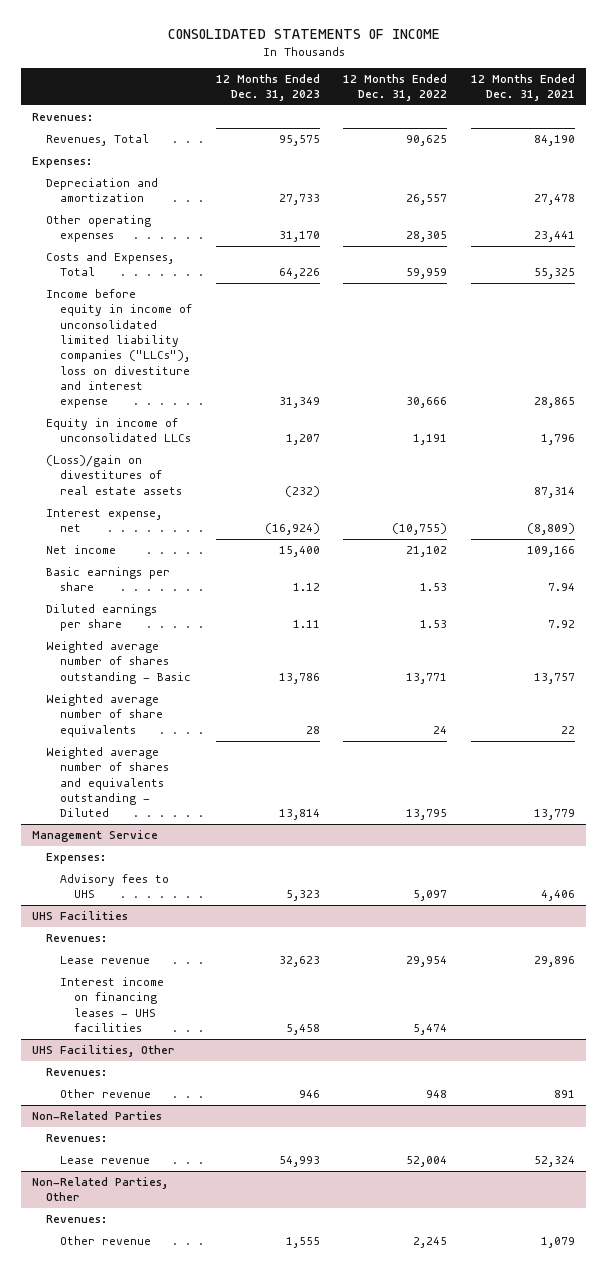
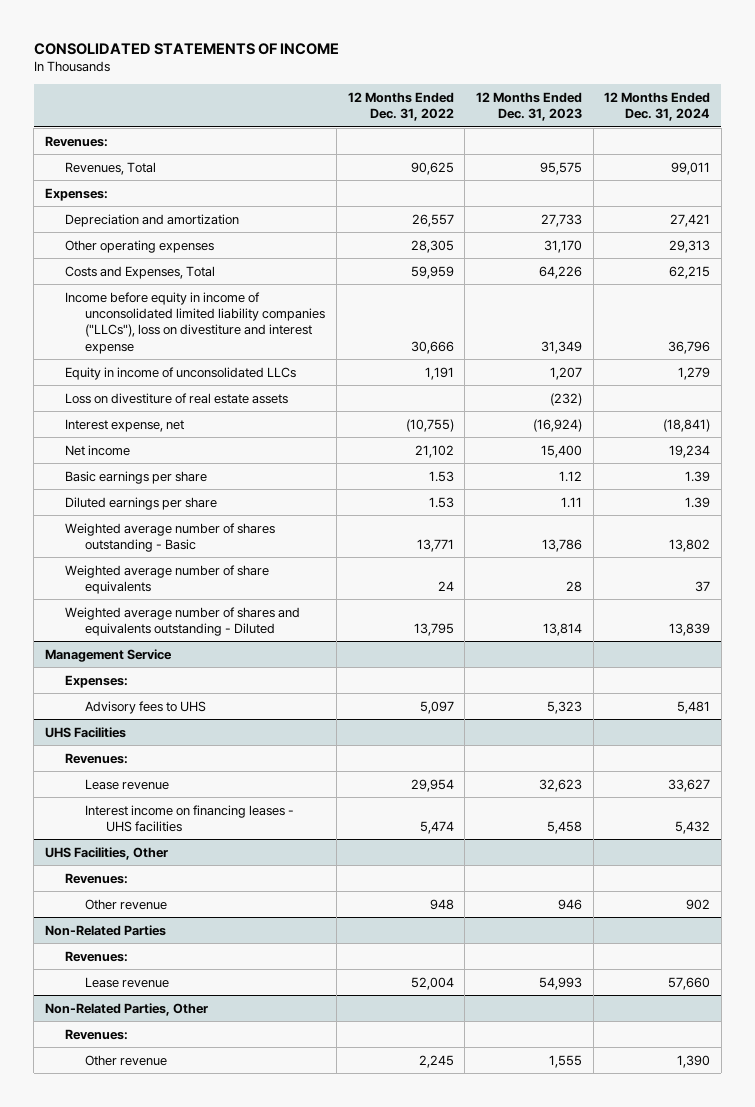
[470,73,575,102] 12 Months Ended Dec. 31, 2021 -> none
none -> [604,91,711,122] 12 Months Ended Dec. 31, 2024
[46,455,183,495] (Loss)/gain on divestitures of real estate assets -> [65,392,289,404] Loss on divestiture of real estate assets

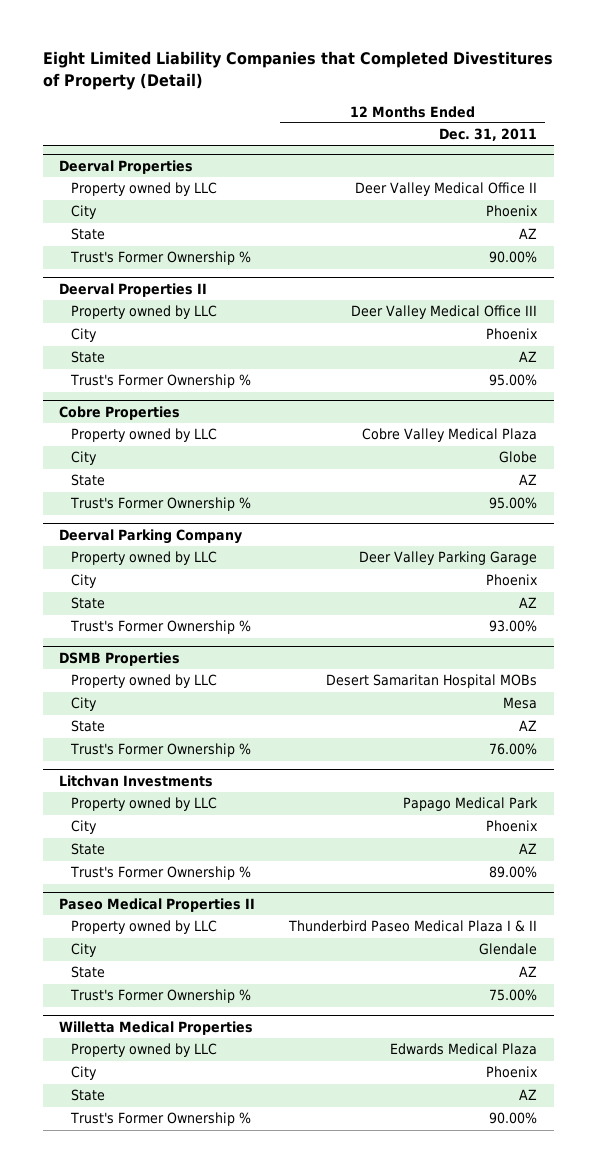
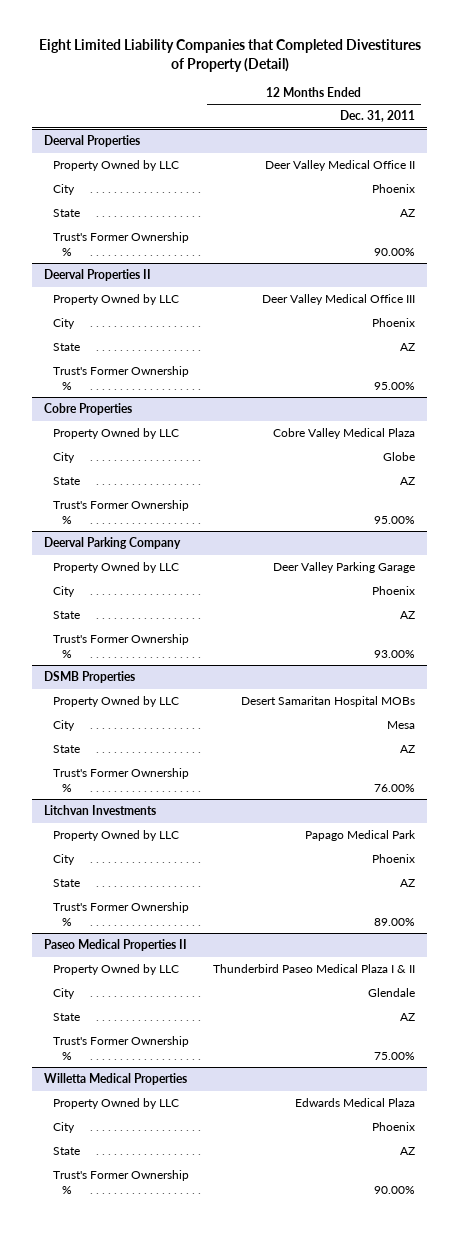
[71,182,218,197] Property owned by LLC -> [52,160,179,172] Property Owned by LLC
[71,305,218,320] Property owned by LLC -> [52,294,179,306] Property Owned by LLC
[71,428,218,443] Property owned by LLC -> [52,428,179,440] Property Owned by LLC
[71,551,218,566] Property owned by LLC -> [52,562,179,574] Property Owned by LLC
[71,674,218,689] Property owned by LLC -> [52,696,179,708] Property Owned by LLC
[71,797,218,812] Property owned by LLC -> [52,830,179,842] Property Owned by LLC
[71,920,218,935] Property owned by LLC -> [52,964,179,976] Property Owned by LLC
[71,1043,218,1058] Property owned by LLC -> [52,1098,179,1110] Property Owned by LLC

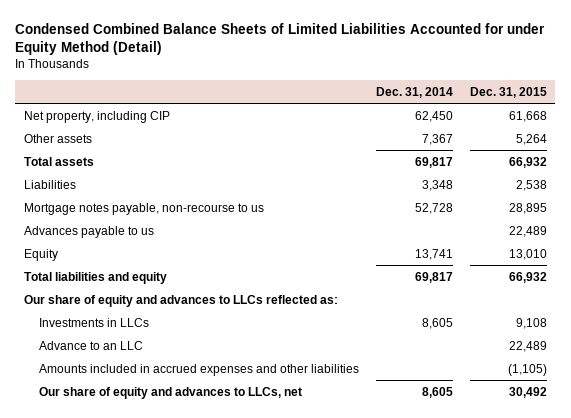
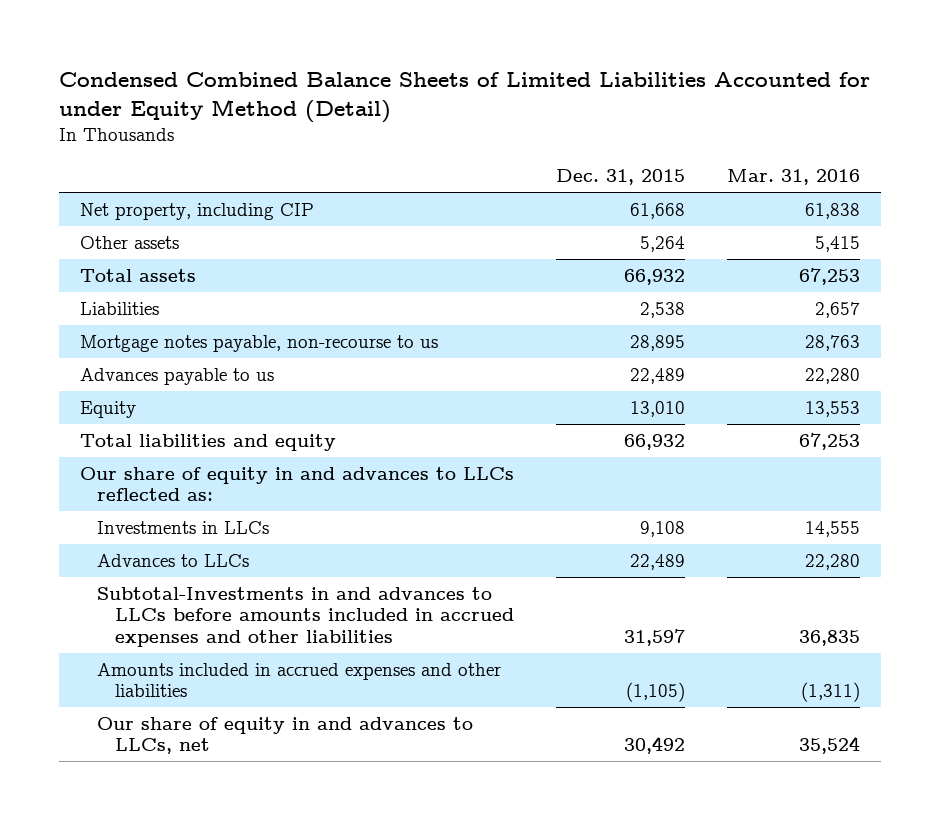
[375,86,453,98] Dec. 31, 2014 -> none
none -> [727,169,861,186] Mar. 31, 2016
[23,294,338,307] Our share of equity and advances to LLCs reflected as: -> [79,466,514,502] Our share of equity in and advances to LLCs reflected as:
[38,340,143,350] Advance to an LLC -> [97,553,250,567] Advances to LLCs
none -> [97,586,514,648] Subtotal-Investments in and advances to LLCs before amounts included in accrued expenses and other liabilities
[38,386,302,399] Our share of equity and advances to LLCs, net -> [97,716,474,755] Our share of equity in and advances to LLCs, net

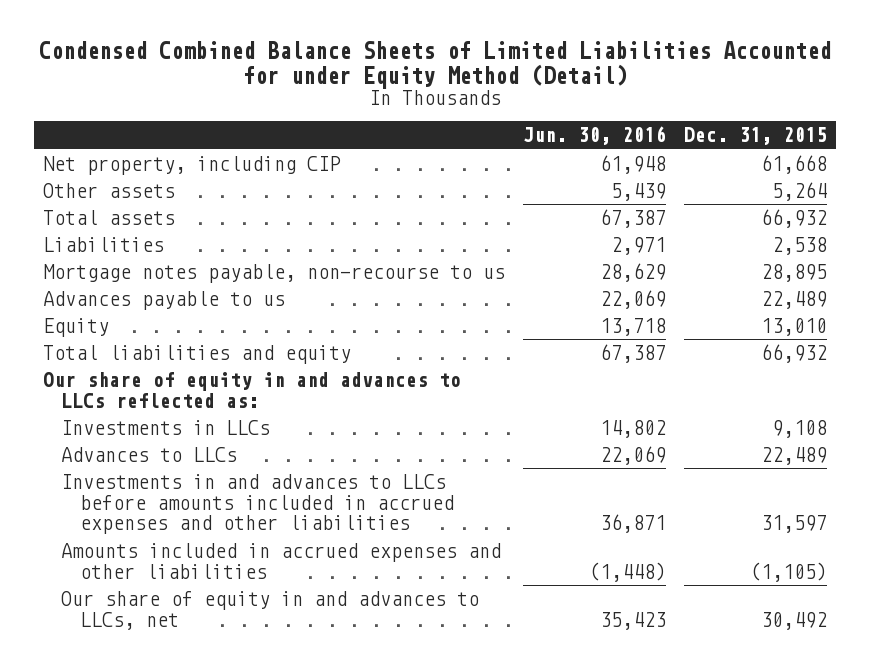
[727,169,861,186] Mar. 31, 2016 -> none
none -> [523,126,667,146] Jun. 30, 2016
[97,586,514,648] Subtotal-Investments in and advances to LLCs before amounts included in accrued expenses and other liabilities -> [61,474,454,535] Investments in and advances to LLCs before amounts included in accrued expenses and other liabilities

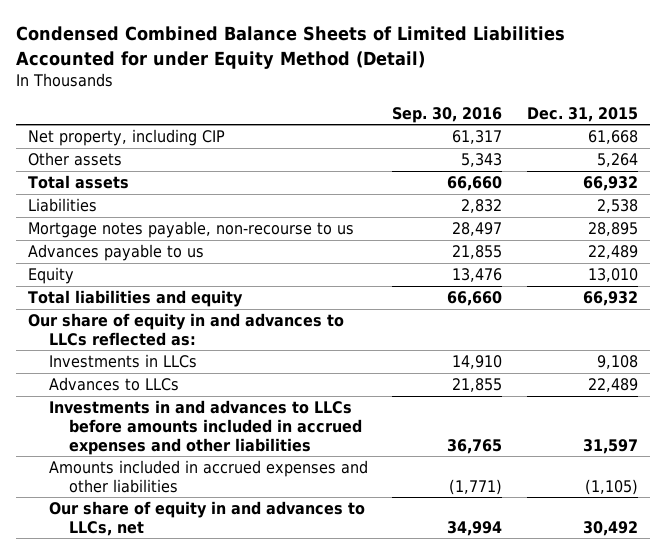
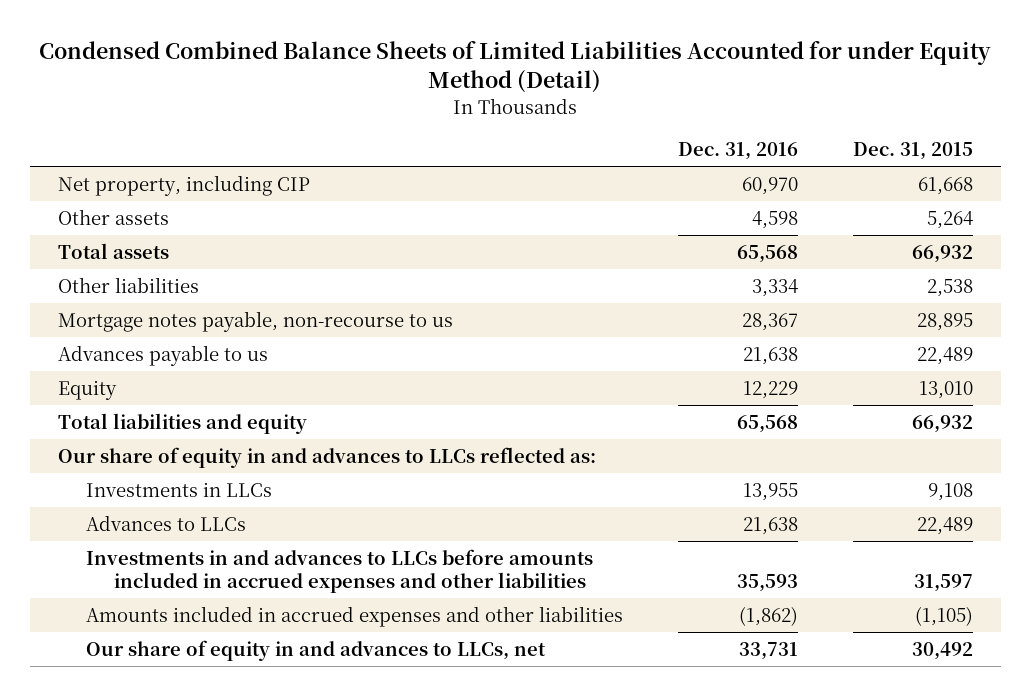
[392,106,503,123] Sep. 30, 2016 -> none
none -> [677,142,798,161] Dec. 31, 2016
[28,198,98,213] Liabilities -> [57,276,199,293] Other liabilities

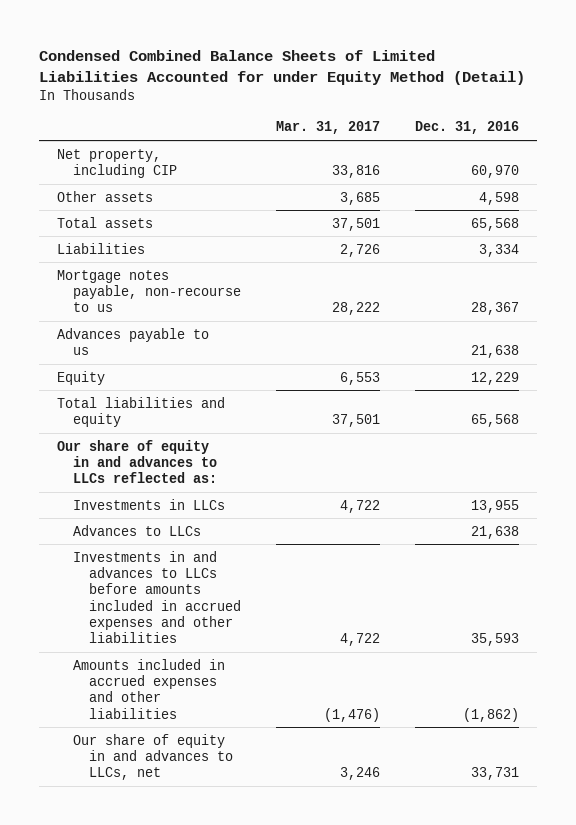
[852,142,973,161] Dec. 31, 2015 -> none
none -> [276,121,381,135] Mar. 31, 2017
[57,276,199,293] Other liabilities -> [56,242,145,254] Liabilities

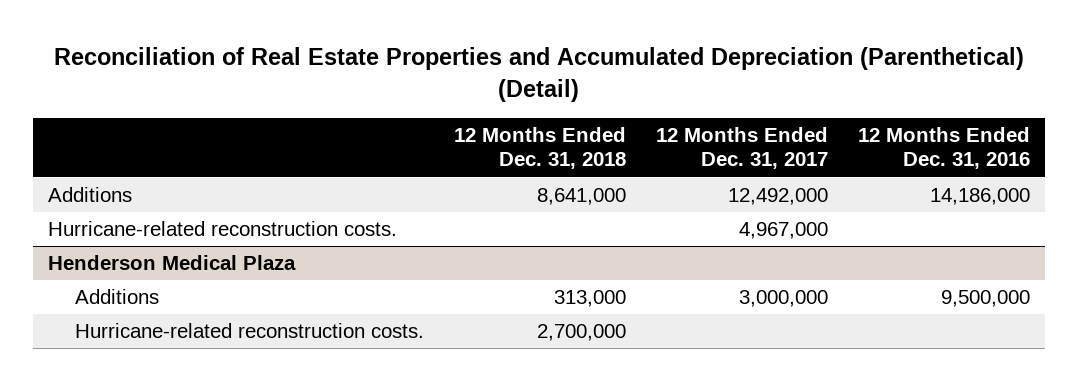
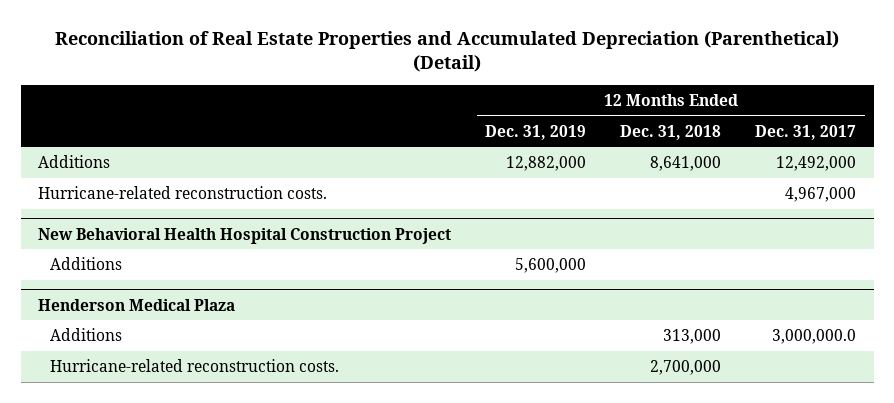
[858,126,1031,170] 12 Months Ended Dec. 31, 2016 -> none
none -> [485,124,587,140] Dec. 31, 2019
none -> [37,227,451,244] New Behavioral Health Hospital Construction Project
none -> [50,256,123,270] Additions
[738,290,828,308] 3,000,000 -> [772,328,857,344] 3,000,000.0

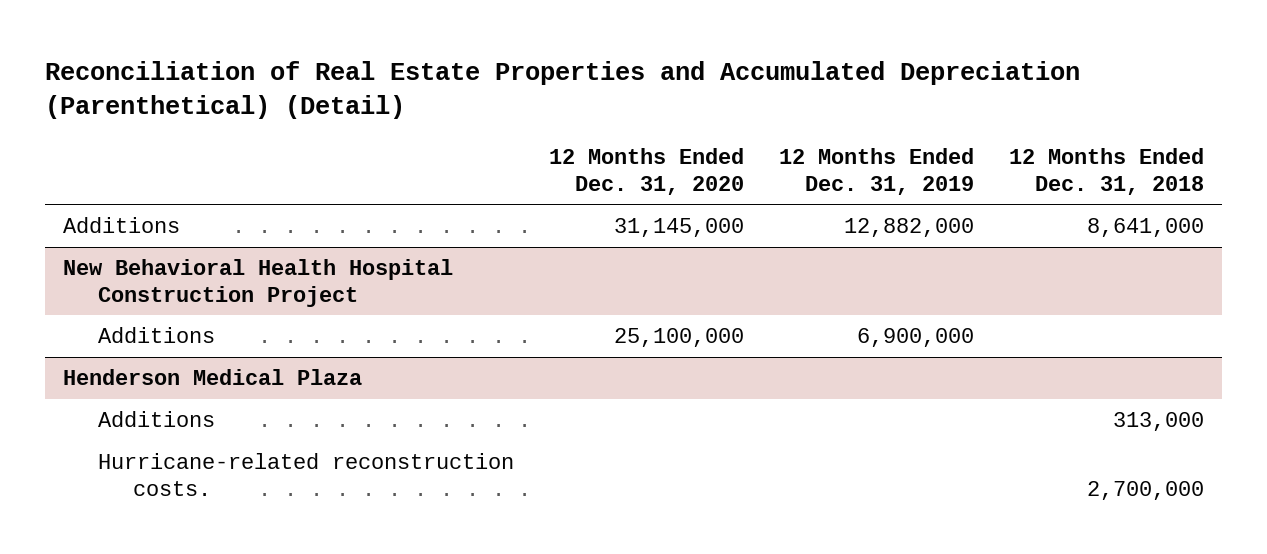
[755,124,857,140] Dec. 31, 2017 -> none
none -> [548,148,744,195] 12 Months Ended Dec. 31, 2020
[37,185,327,199] Hurricane-related reconstruction costs. -> none
[515,257,587,273] 5,600,000 -> [857,328,975,348] 6,900,000

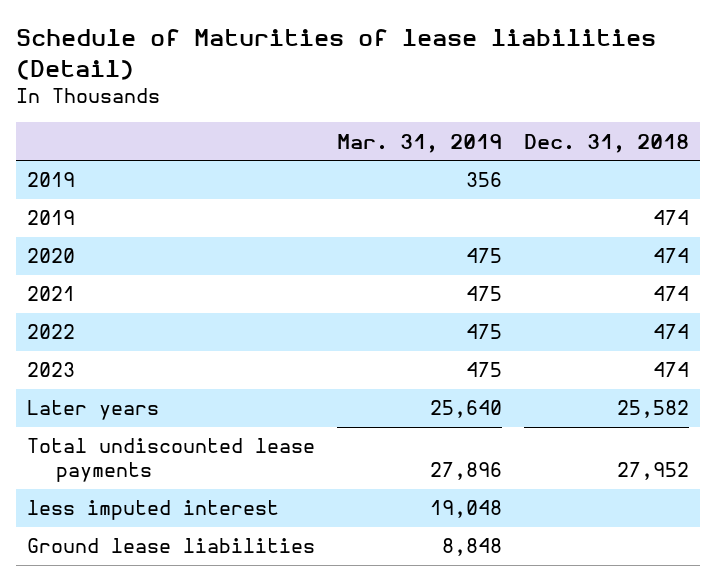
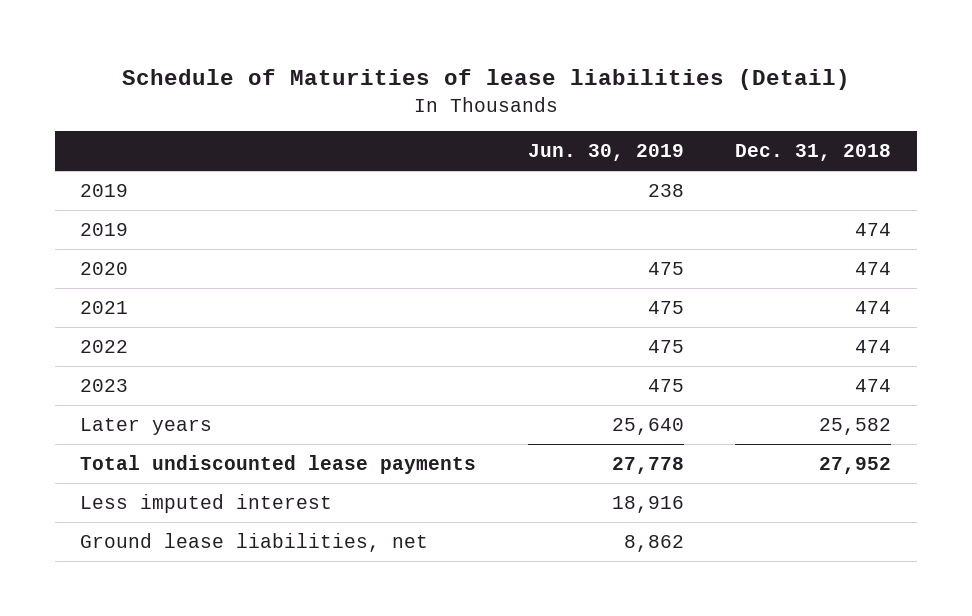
[336,133,502,153] Mar. 31, 2019 -> none
none -> [527,144,684,162] Jun. 30, 2019
[27,500,280,521] less imputed interest -> [80,493,333,513] Less imputed interest
[27,538,316,554] Ground lease liabilities -> [80,532,429,552] Ground lease liabilities, net

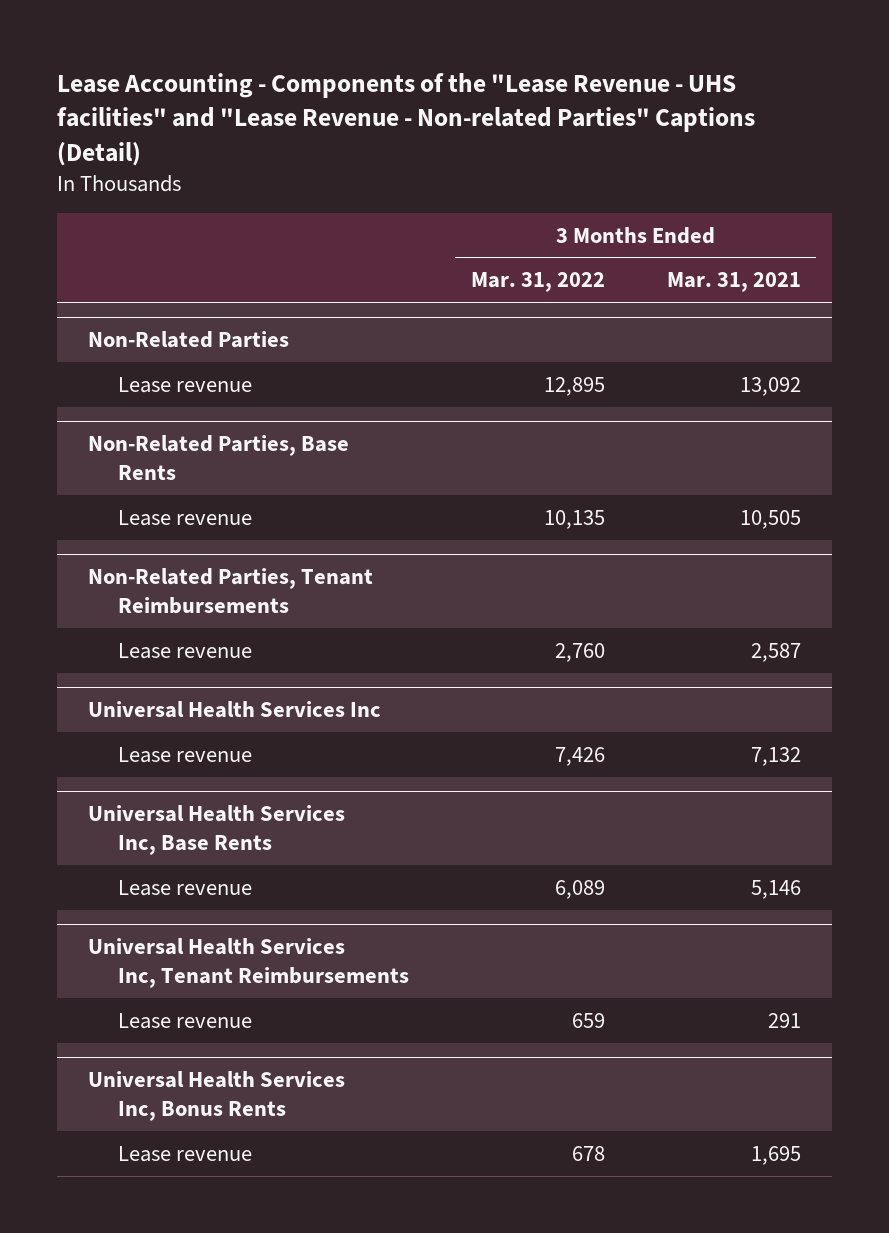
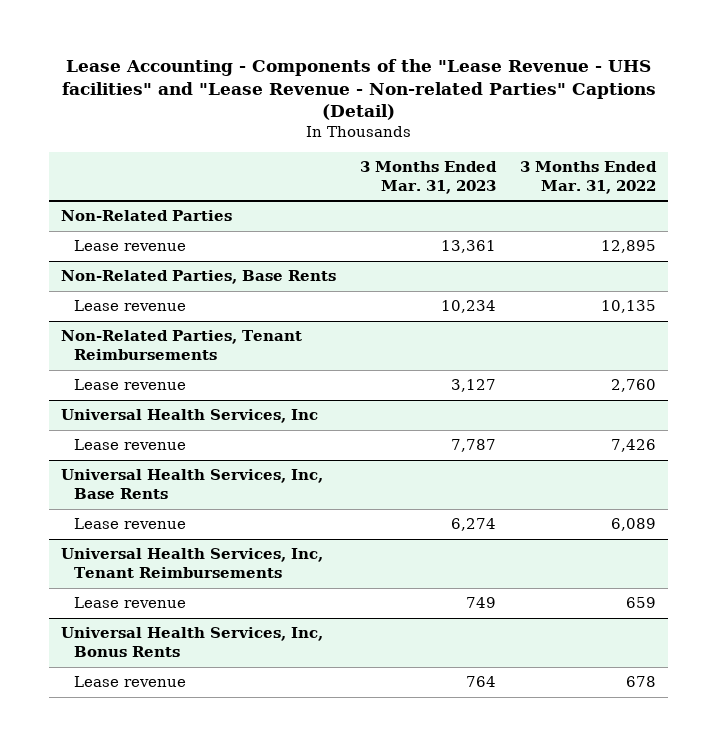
[666,272,801,293] Mar. 31, 2021 -> none
none -> [360,160,498,194] 3 Months Ended Mar. 31, 2023
[88,700,382,718] Universal Health Services Inc -> [61,409,319,424] Universal Health Services, Inc
[88,804,346,855] Universal Health Services Inc, Base Rents -> [61,469,324,500] Universal Health Services, Inc, Base Rents
[88,937,409,988] Universal Health Services Inc, Tenant Reimbursements -> [61,548,324,579] Universal Health Services, Inc, Tenant Reimbursements
[88,1070,346,1121] Universal Health Services Inc, Bonus Rents -> [61,627,324,658] Universal Health Services, Inc, Bonus Rents

